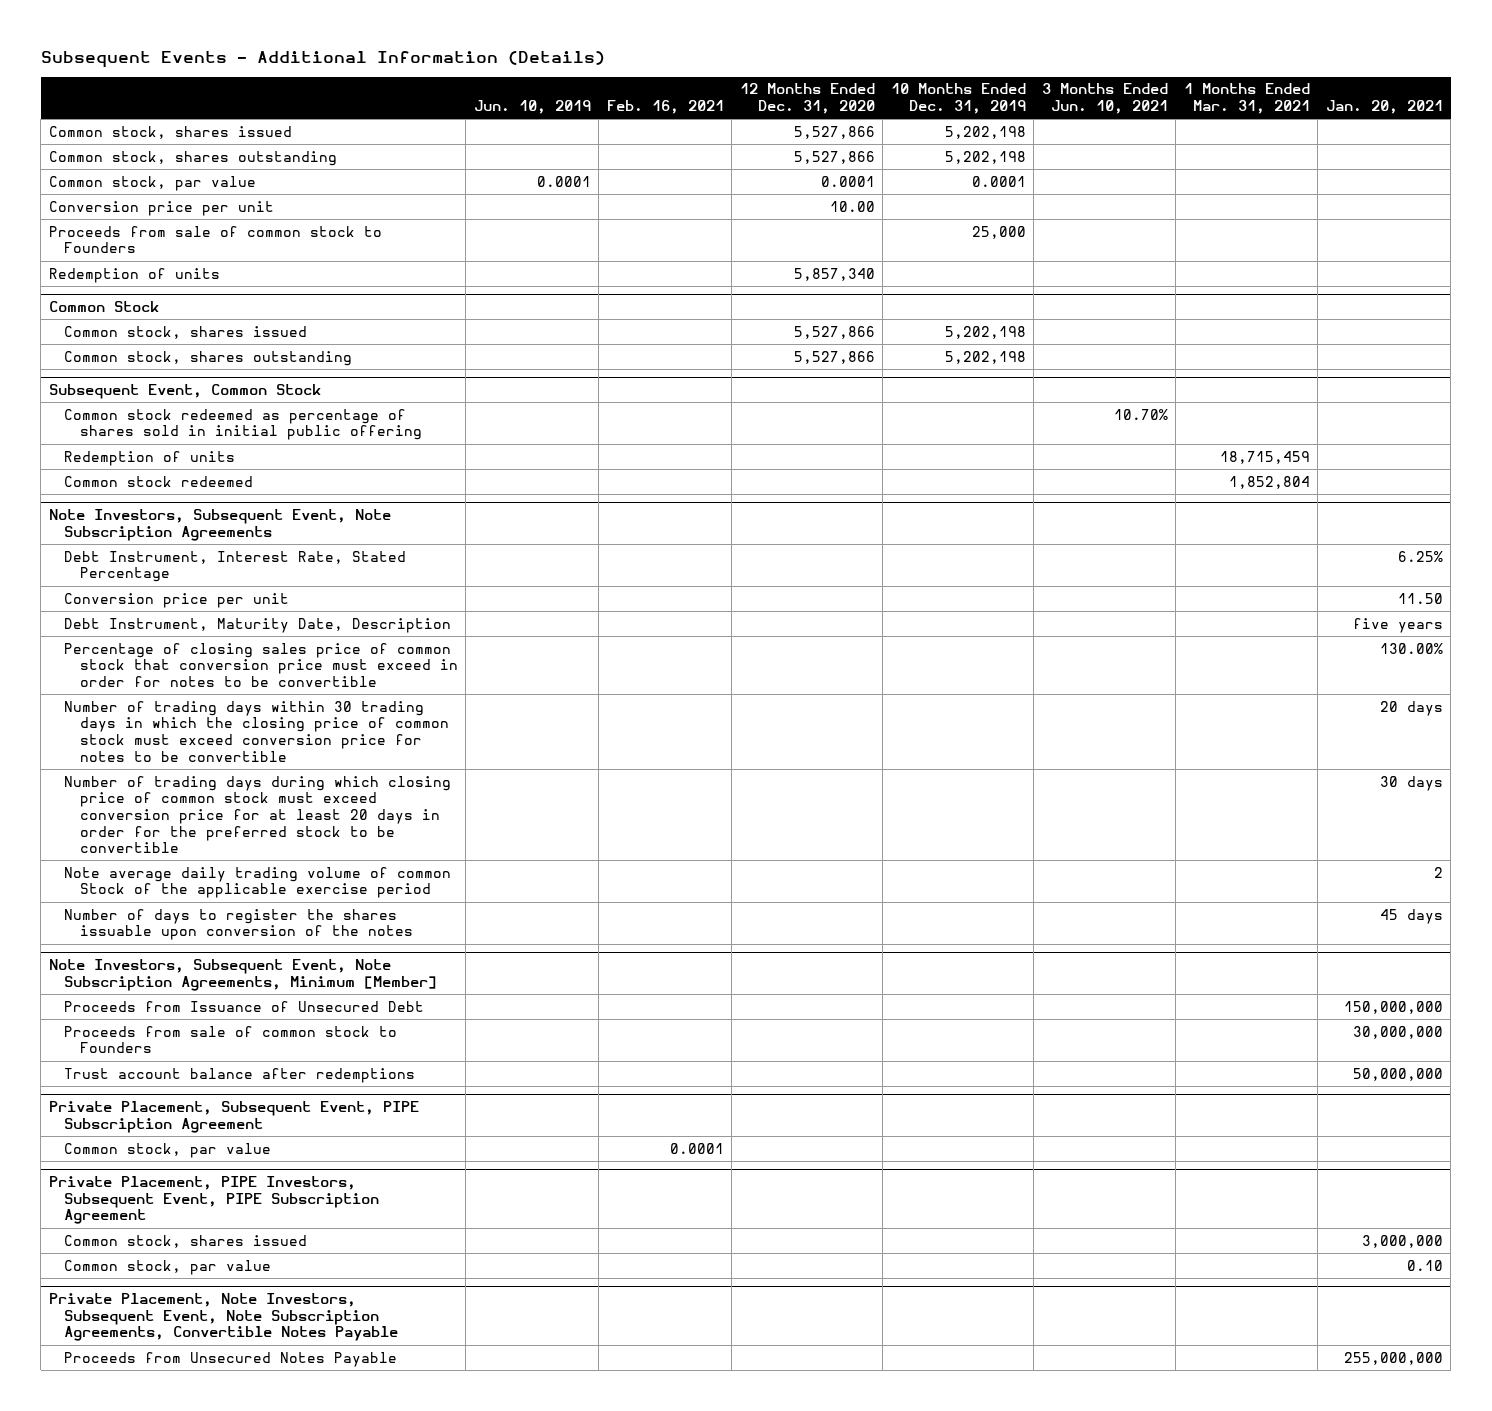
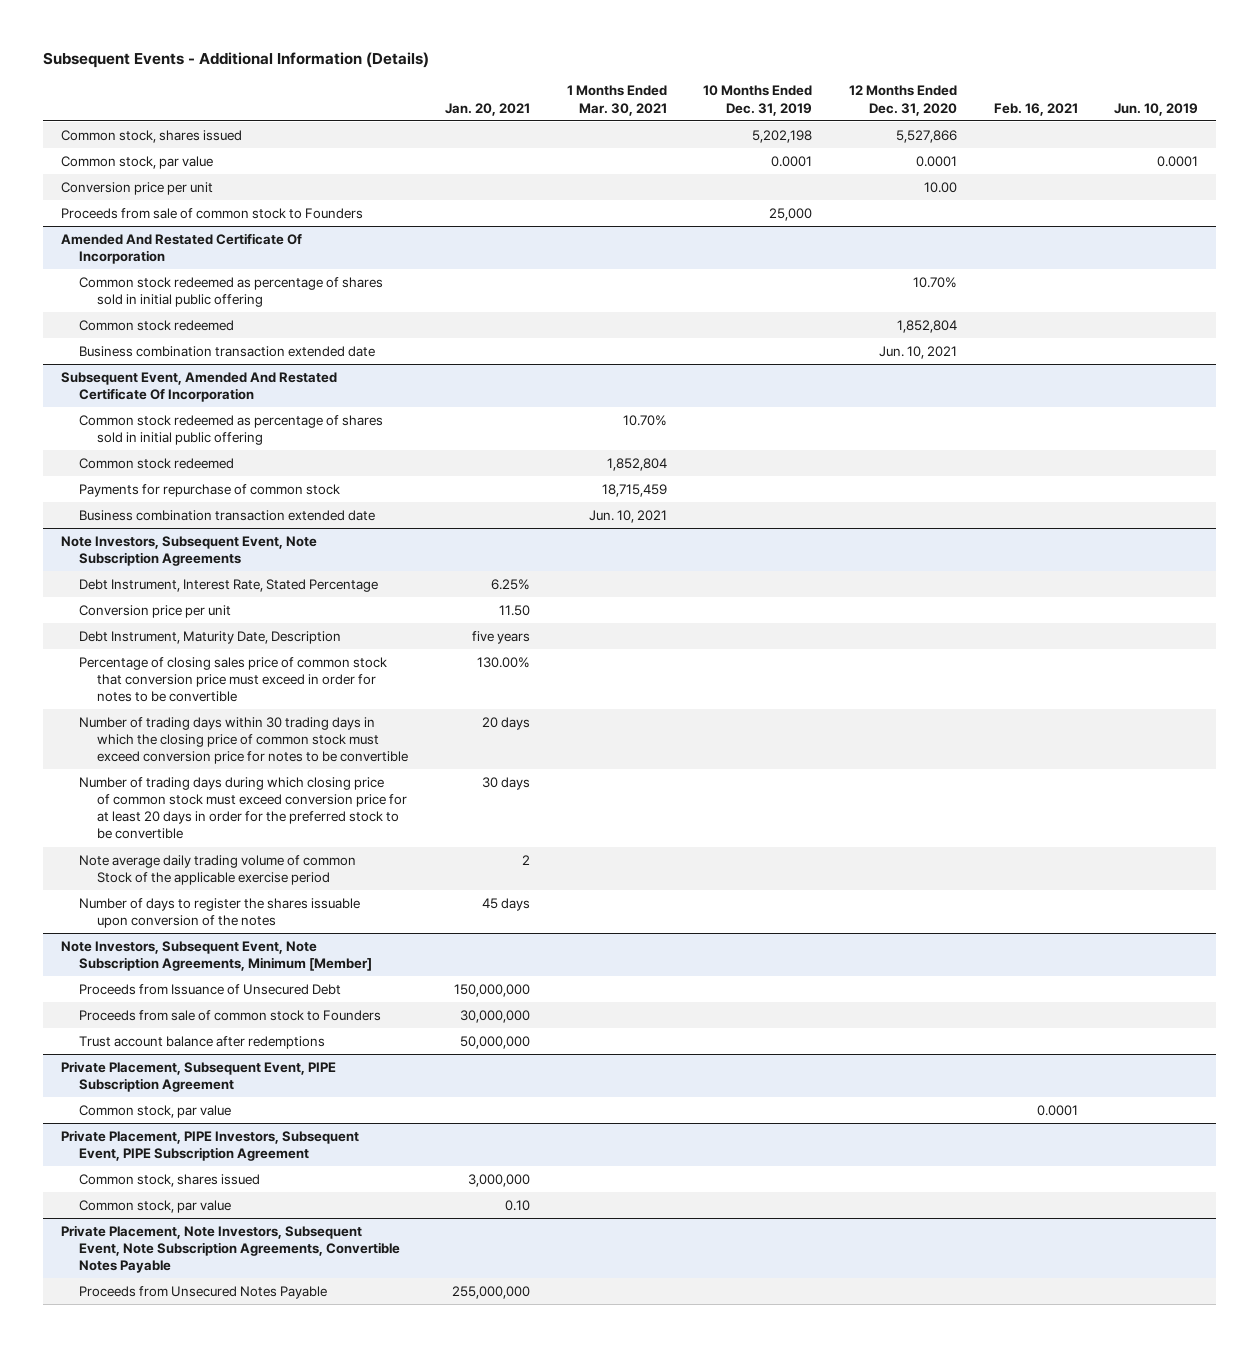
[1041,83,1168,114] 3 Months Ended Jun. 10, 2021 -> none
[1183,83,1310,114] 1 Months Ended Mar. 31, 2021 -> none
none -> [566,85,667,116] 1 Months Ended Mar. 30, 2021
[48,150,337,166] Common stock, shares outstanding -> none
[48,267,220,283] Redemption of units -> none
[48,301,159,313] Common Stock -> none
[64,325,308,339] Common stock, shares issued -> none
[64,350,353,366] Common stock, shares outstanding -> none
[48,384,321,400] Subsequent Event, Common Stock -> none
[64,408,422,441] Common stock redeemed as percentage of shares sold in initial public offering -> none
[64,450,236,466] Redemption of units -> none
[64,475,254,487] Common stock redeemed -> none
none -> [61,232,303,265] Amended And Restated Certificate Of Incorporation
none -> [79,276,384,308] Common stock redeemed as percentage of shares sold in initial public offering
none -> [79,319,235,331] Common stock redeemed
none -> [79,345,376,357] Business combination transaction extended date
none -> [61,371,338,403] Subsequent Event, Amended And Restated Certificate Of Incorporation
none -> [79,414,384,446] Common stock redeemed as percentage of shares sold in initial public offering
none -> [79,457,235,469] Common stock redeemed
none -> [79,483,341,497] Payments for repurchase of common stock
none -> [79,509,376,521] Business combination transaction extended date

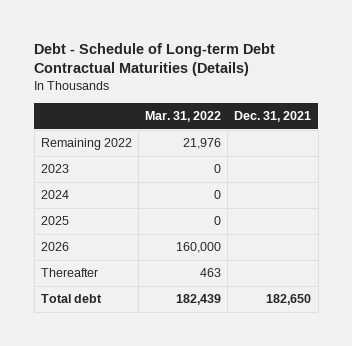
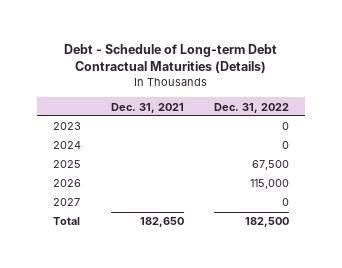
[145,111,222,123] Mar. 31, 2022 -> none
none -> [214,102,290,113] Dec. 31, 2022
[40,138,132,151] Remaining 2022 -> none
[40,268,98,278] Thereafter -> none
none -> [52,198,80,207] 2027
[40,294,102,304] Total debt -> [52,217,80,226] Total

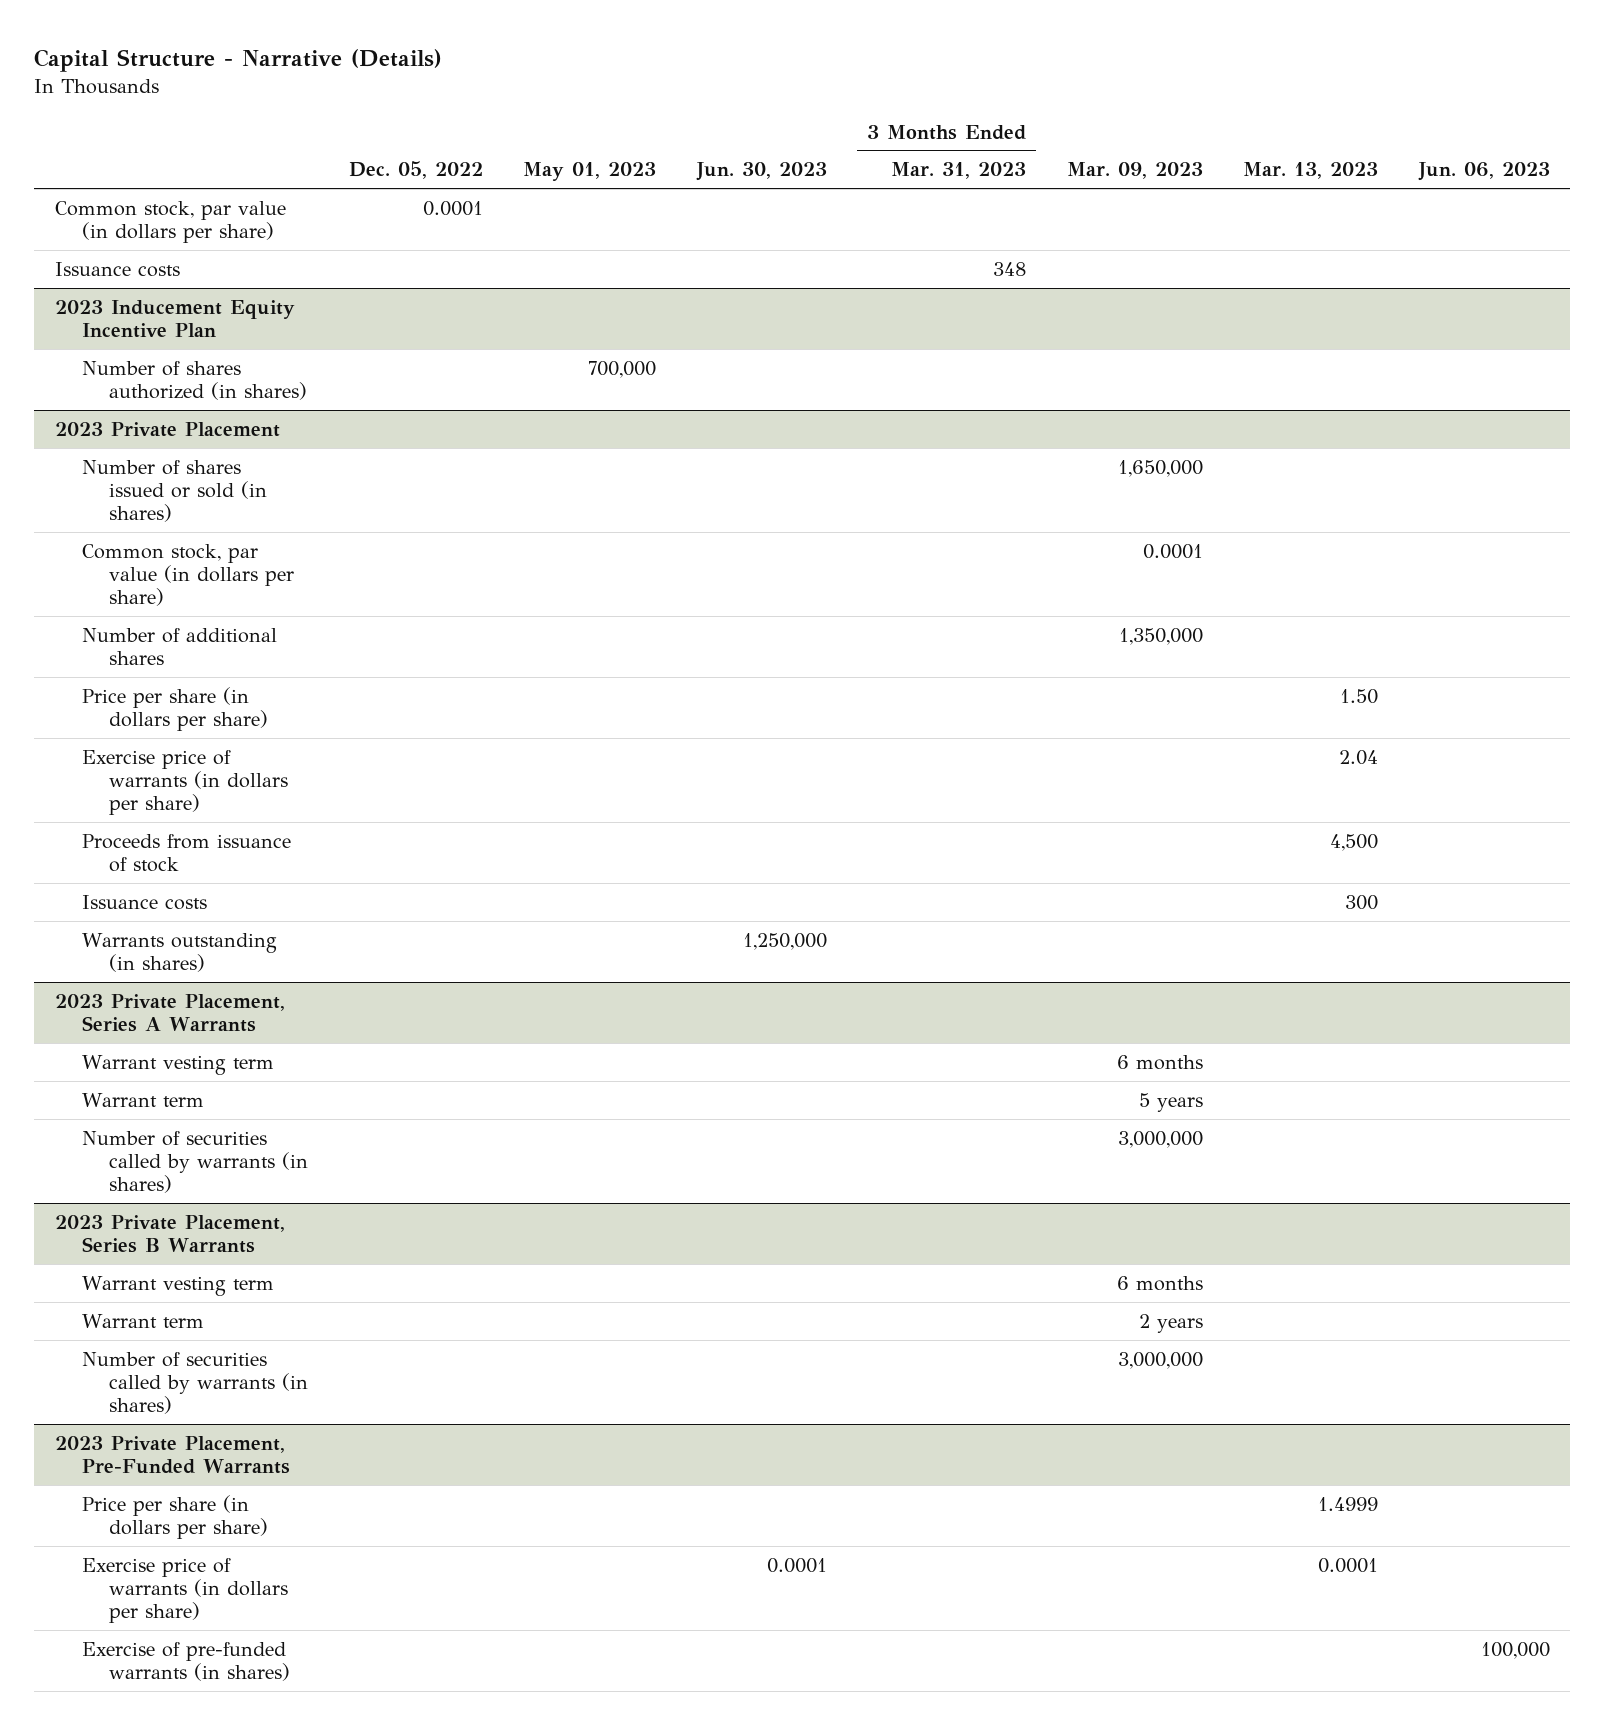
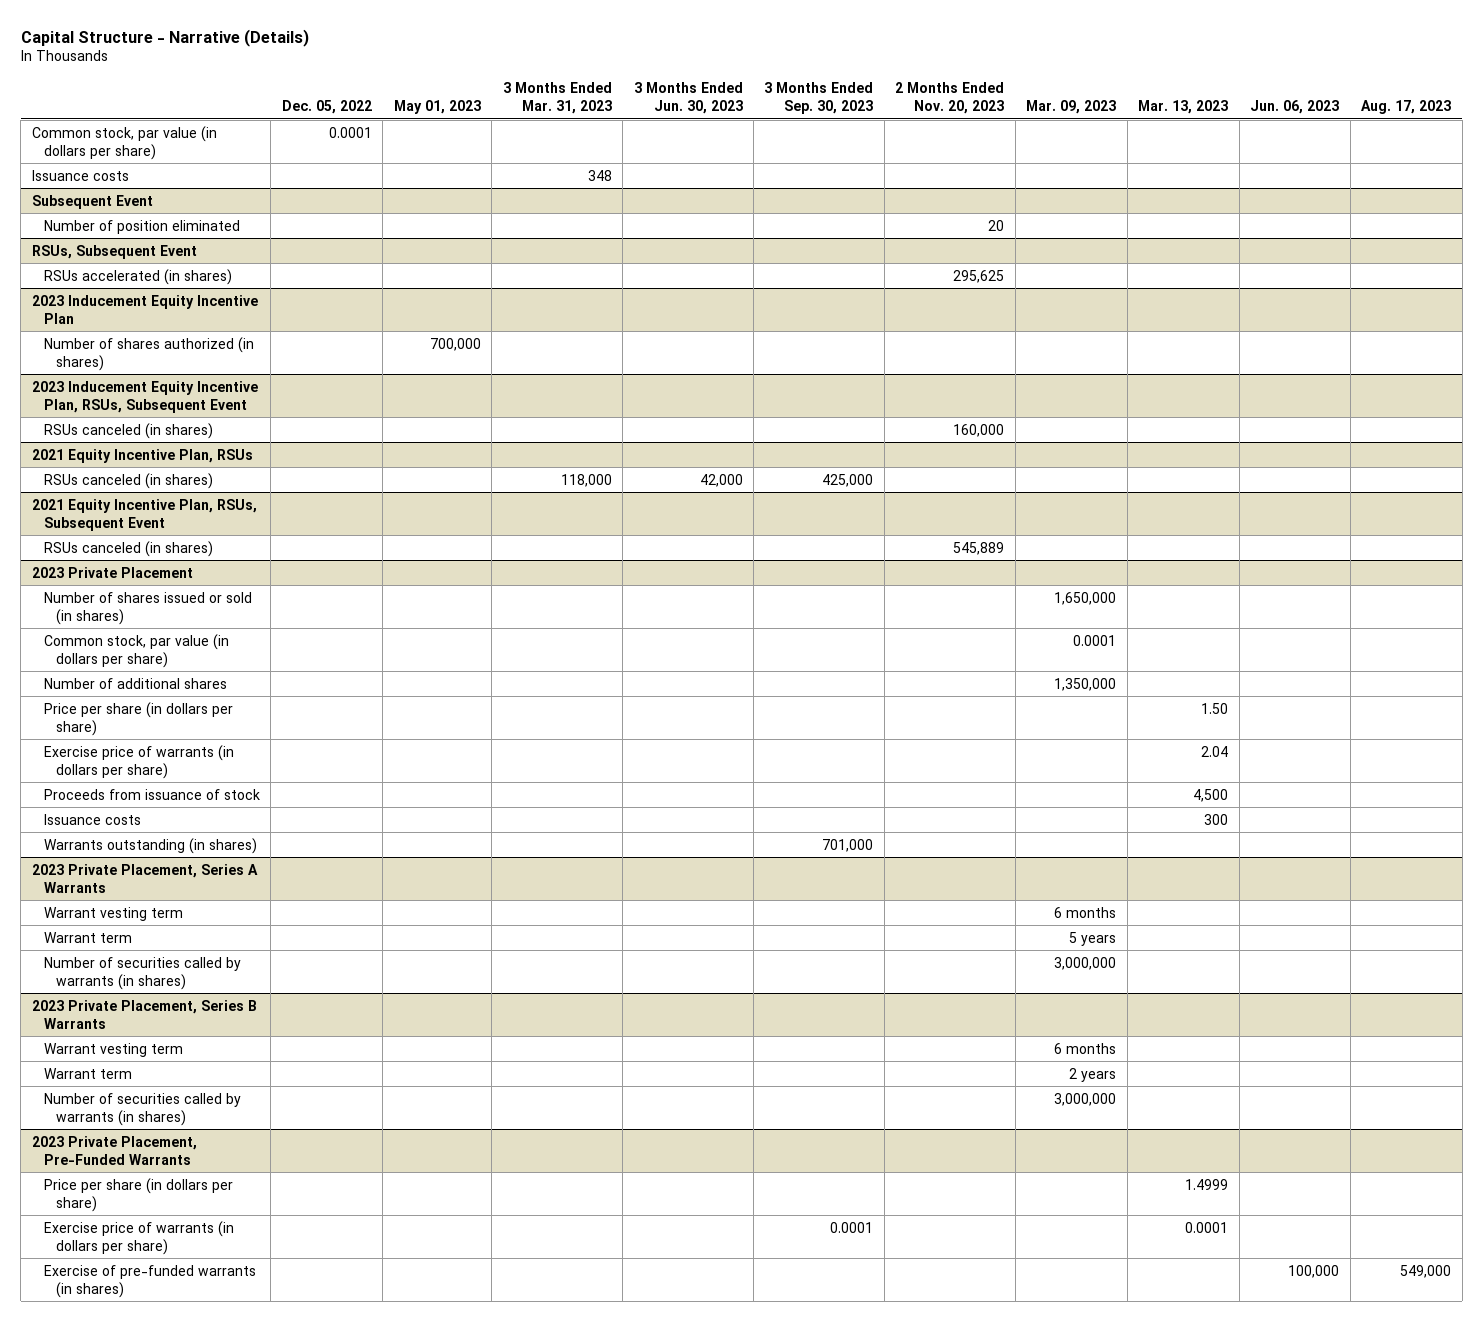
[695,162,827,182] Jun. 30, 2023 -> none
none -> [633,82,743,115] 3 Months Ended Jun. 30, 2023
none -> [764,82,874,115] 3 Months Ended Sep. 30, 2023
none -> [895,82,1005,115] 2 Months Ended Nov. 20, 2023
none -> [1361,100,1452,115] Aug. 17, 2023
none -> [31,194,153,209] Subsequent Event
none -> [43,219,240,234] Number of position eliminated
none -> [31,244,197,259] RSUs, Subsequent Event
none -> [43,268,232,285] RSUs accelerated (in shares)
none -> [31,380,258,413] 2023 Inducement Equity Incentive Plan, RSUs, Subsequent Event
none -> [43,422,213,439] RSUs canceled (in shares)
none -> [31,448,253,463] 2021 Equity Incentive Plan, RSUs
none -> [43,472,213,489] RSUs canceled (in shares)
none -> [31,498,257,531] 2021 Equity Incentive Plan, RSUs, Subsequent Event
none -> [43,540,213,557] RSUs canceled (in shares)

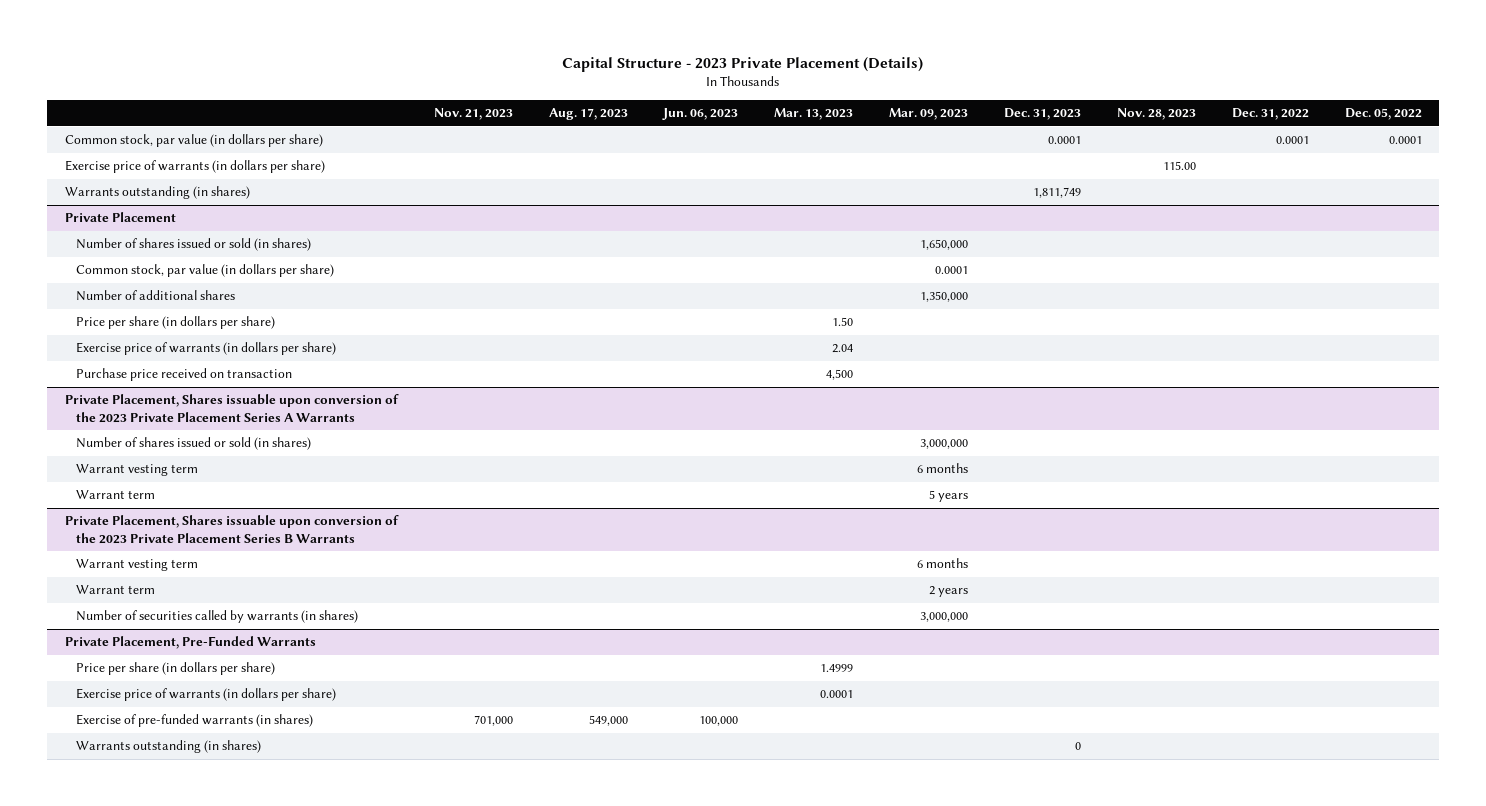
[20,28,309,47] Capital Structure - Narrative (Details) -> [562,57,924,73] Capital Structure - 2023 Private Placement (Details)
[393,100,481,115] May 01, 2023 -> none
[502,82,612,115] 3 Months Ended Mar. 31, 2023 -> none
[633,82,743,115] 3 Months Ended Jun. 30, 2023 -> none
[764,82,874,115] 3 Months Ended Sep. 30, 2023 -> none
[895,82,1005,115] 2 Months Ended Nov. 20, 2023 -> none
none -> [433,108,513,121] Nov. 21, 2023
none -> [1003,108,1081,121] Dec. 31, 2023
none -> [1116,108,1196,121] Nov. 28, 2023
none -> [1231,108,1309,121] Dec. 31, 2022
[31,169,129,181] Issuance costs -> none
[31,194,153,209] Subsequent Event -> none
[43,219,240,234] Number of position eliminated -> none
[31,244,197,259] RSUs, Subsequent Event -> none
[43,268,232,285] RSUs accelerated (in shares) -> none
[31,294,258,324] 2023 Inducement Equity Incentive Plan -> none
[43,336,254,371] Number of shares authorized (in shares) -> none
[31,380,258,413] 2023 Inducement Equity Incentive Plan, RSUs, Subsequent Event -> none
[43,422,213,439] RSUs canceled (in shares) -> none
[31,448,253,463] 2021 Equity Incentive Plan, RSUs -> none
[43,472,213,489] RSUs canceled (in shares) -> none
[31,498,257,531] 2021 Equity Incentive Plan, RSUs, Subsequent Event -> none
[43,540,213,557] RSUs canceled (in shares) -> none
none -> [64,160,325,174] Exercise price of warrants (in dollars per share)
none -> [64,186,250,200] Warrants outstanding (in shares)
[31,566,193,578] 2023 Private Placement -> [64,212,176,223] Private Placement
[43,813,141,825] Issuance costs -> none
[43,837,257,854] Warrants outstanding (in shares) -> none
[43,788,260,800] Proceeds from issuance of stock -> [75,368,292,382] Purchase price received on transaction
[31,863,258,893] 2023 Private Placement, Series A Warrants -> [64,394,399,423] Private Placement, Shares issuable upon conversion of the 2023 Private Placement Series A Warrants
none -> [75,437,311,451] Number of shares issued or sold (in shares)
[43,956,241,990] Number of securities called by warrants (in shares) -> none
[31,999,257,1029] 2023 Private Placement, Series B Warrants -> [64,515,399,544] Private Placement, Shares issuable upon conversion of the 2023 Private Placement Series B Warrants
[31,1135,197,1165] 2023 Private Placement, Pre-Funded Warrants -> [64,636,316,650] Private Placement, Pre-Funded Warrants
none -> [75,740,261,754] Warrants outstanding (in shares)

